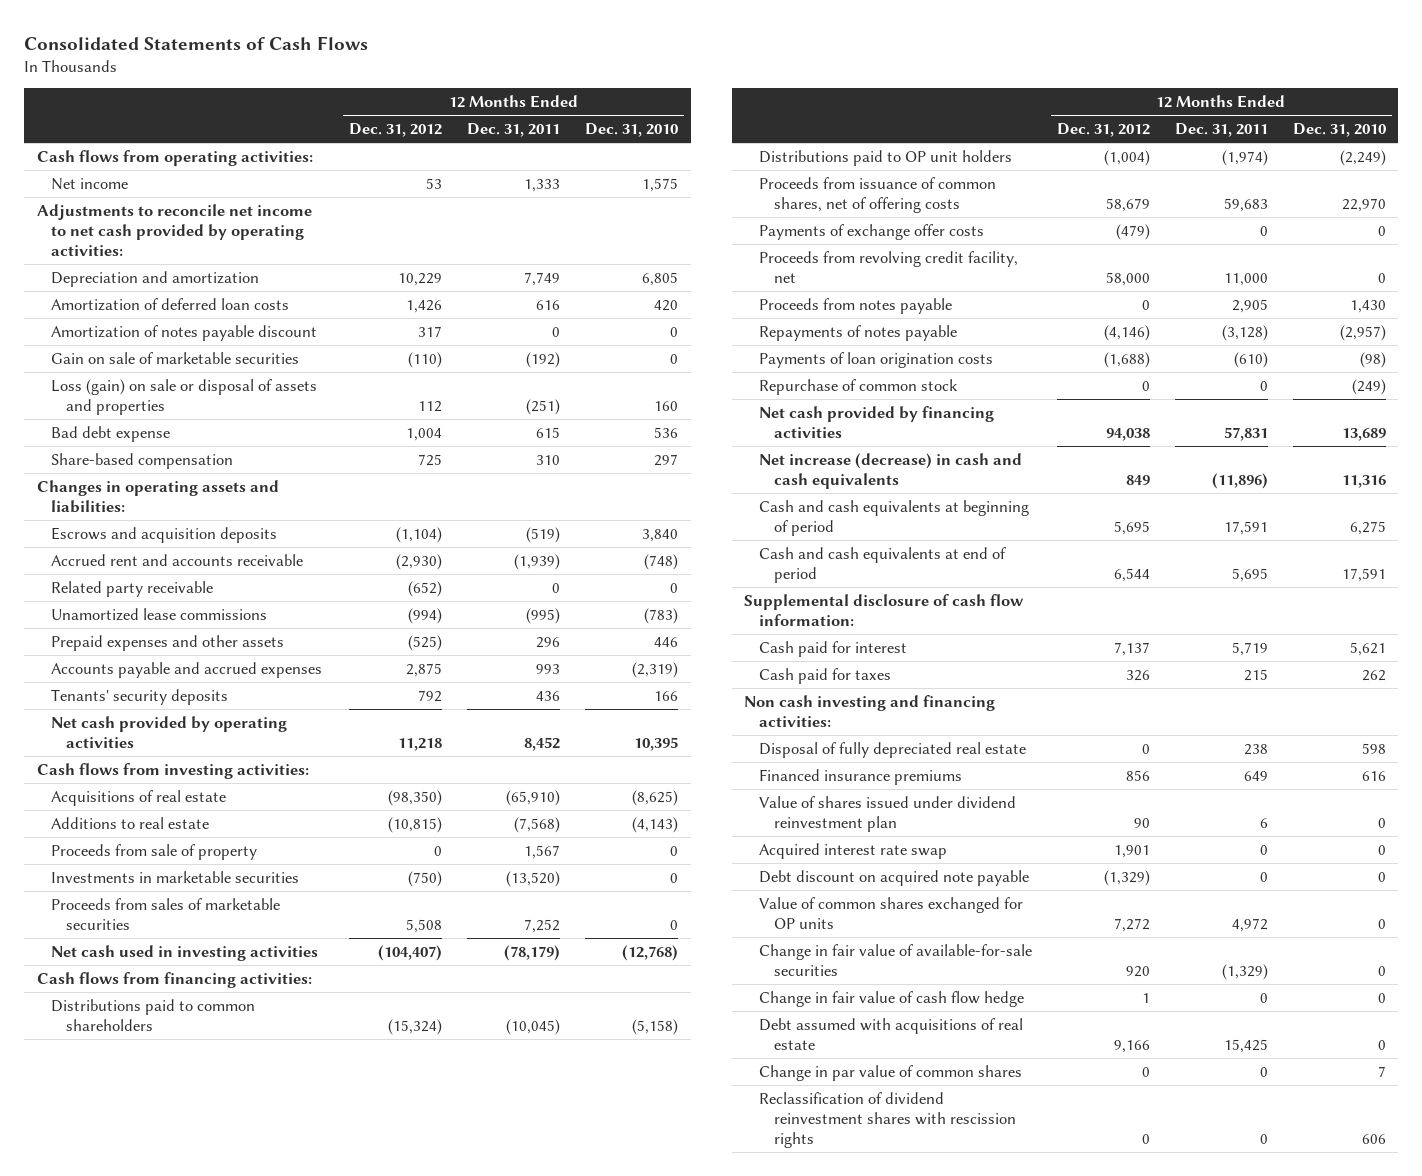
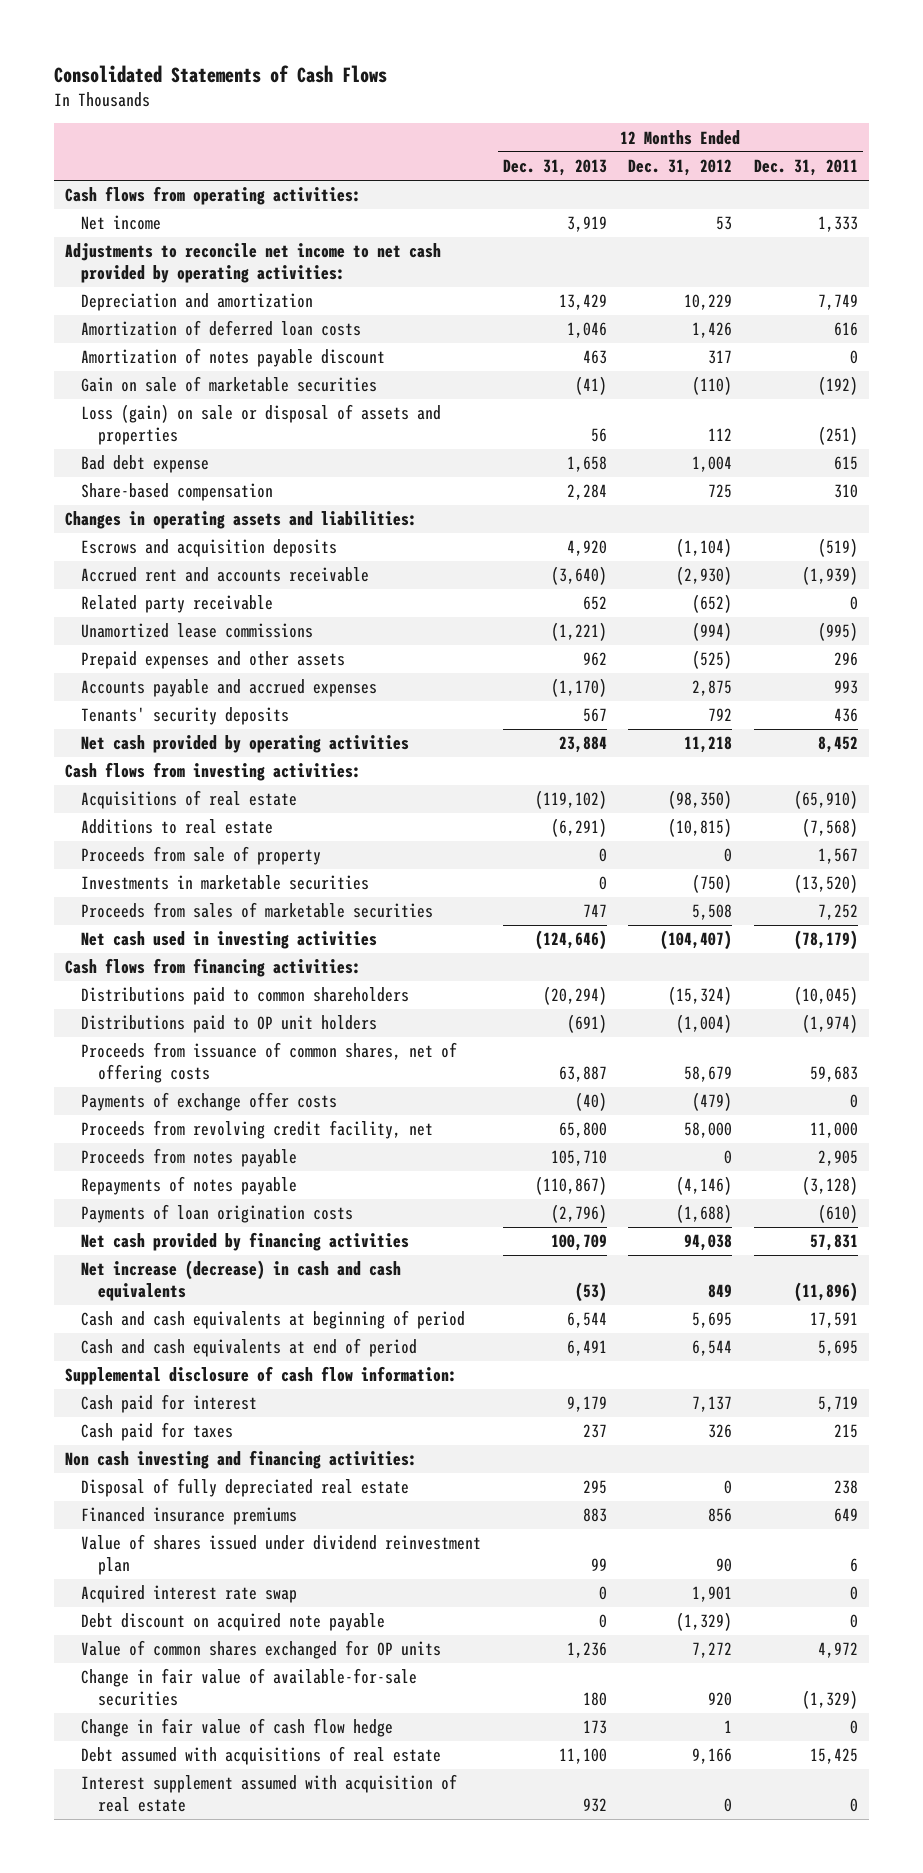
[585,122,679,137] Dec. 31, 2010 -> none
none -> [502,159,607,177] Dec. 31, 2013
[758,378,958,395] Repurchase of common stock -> none
[758,1064,1022,1081] Change in par value of common shares -> none
[758,1091,1016,1148] Reclassification of dividend reinvestment shares with rescission rights -> none
none -> [81,1774,458,1812] Interest supplement assumed with acquisition of real estate

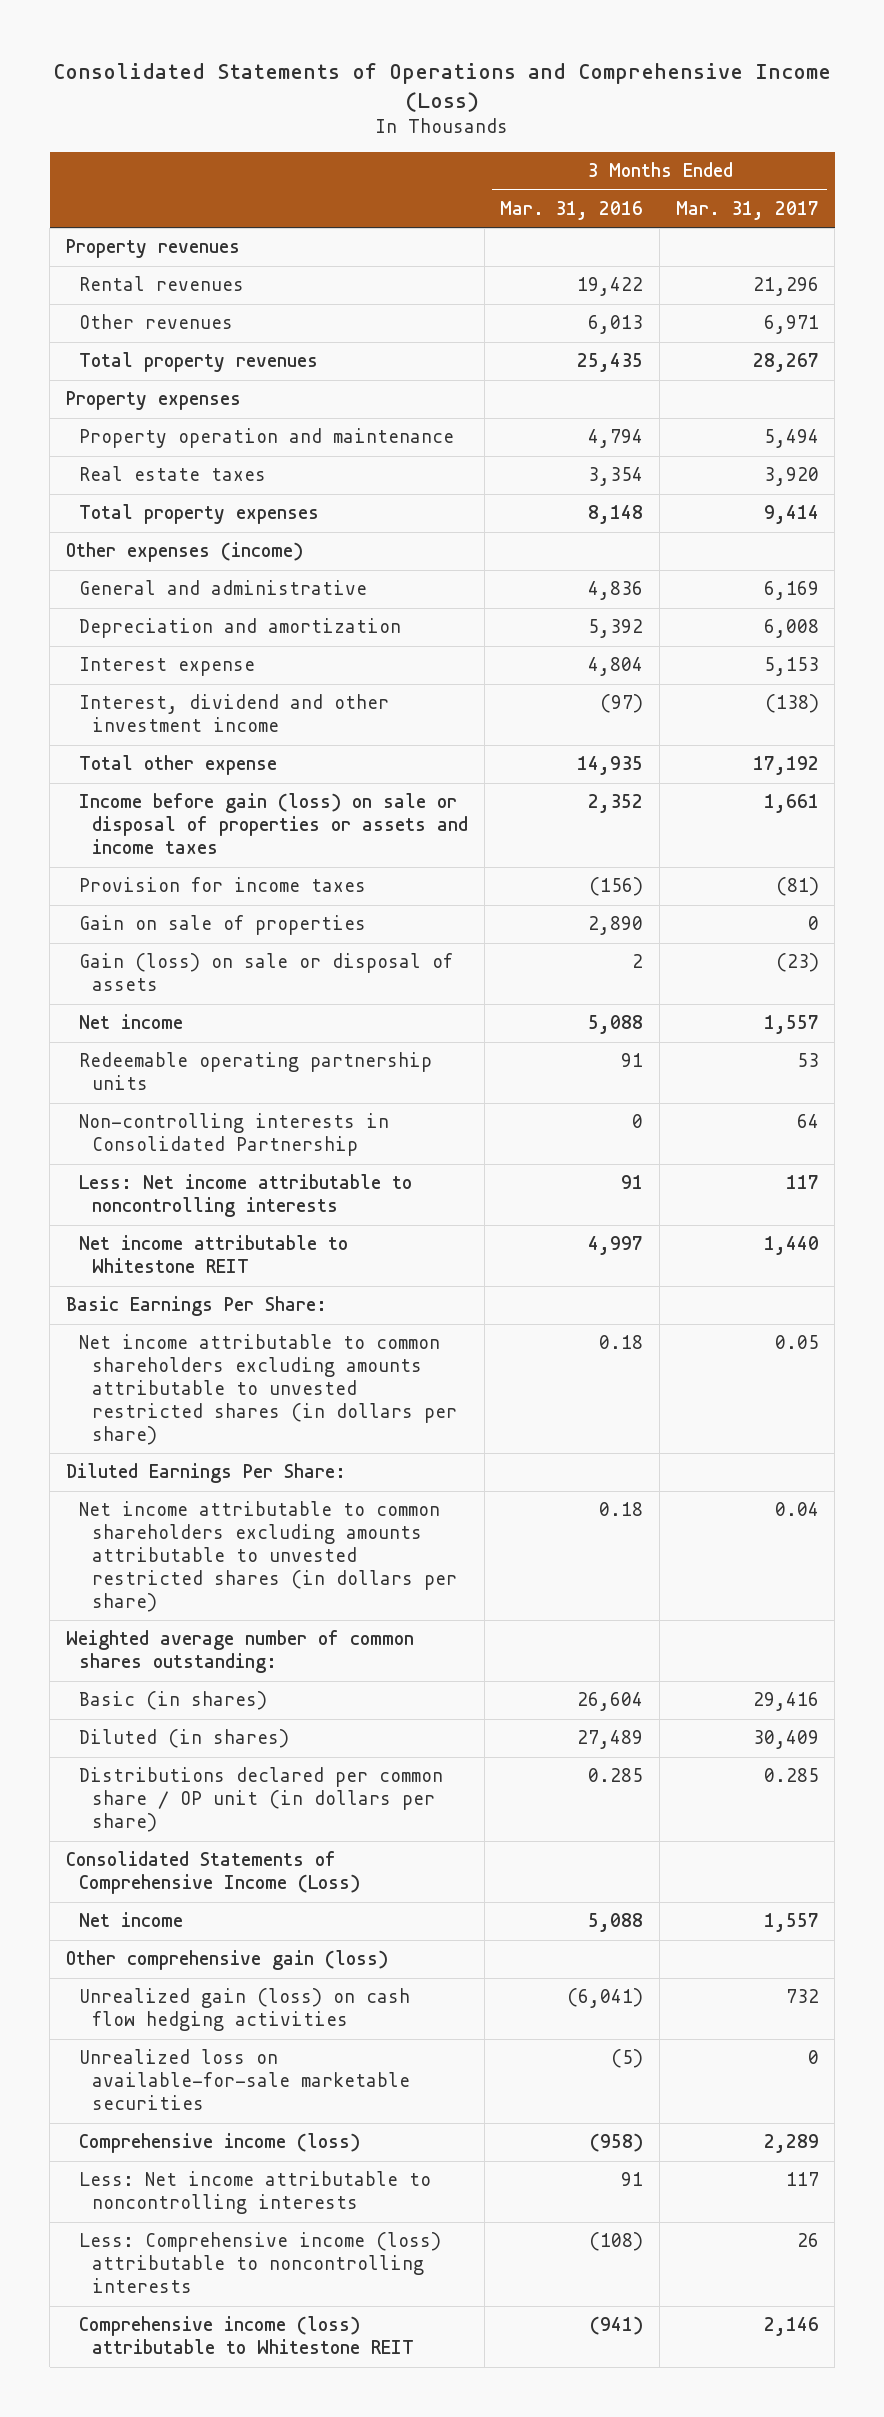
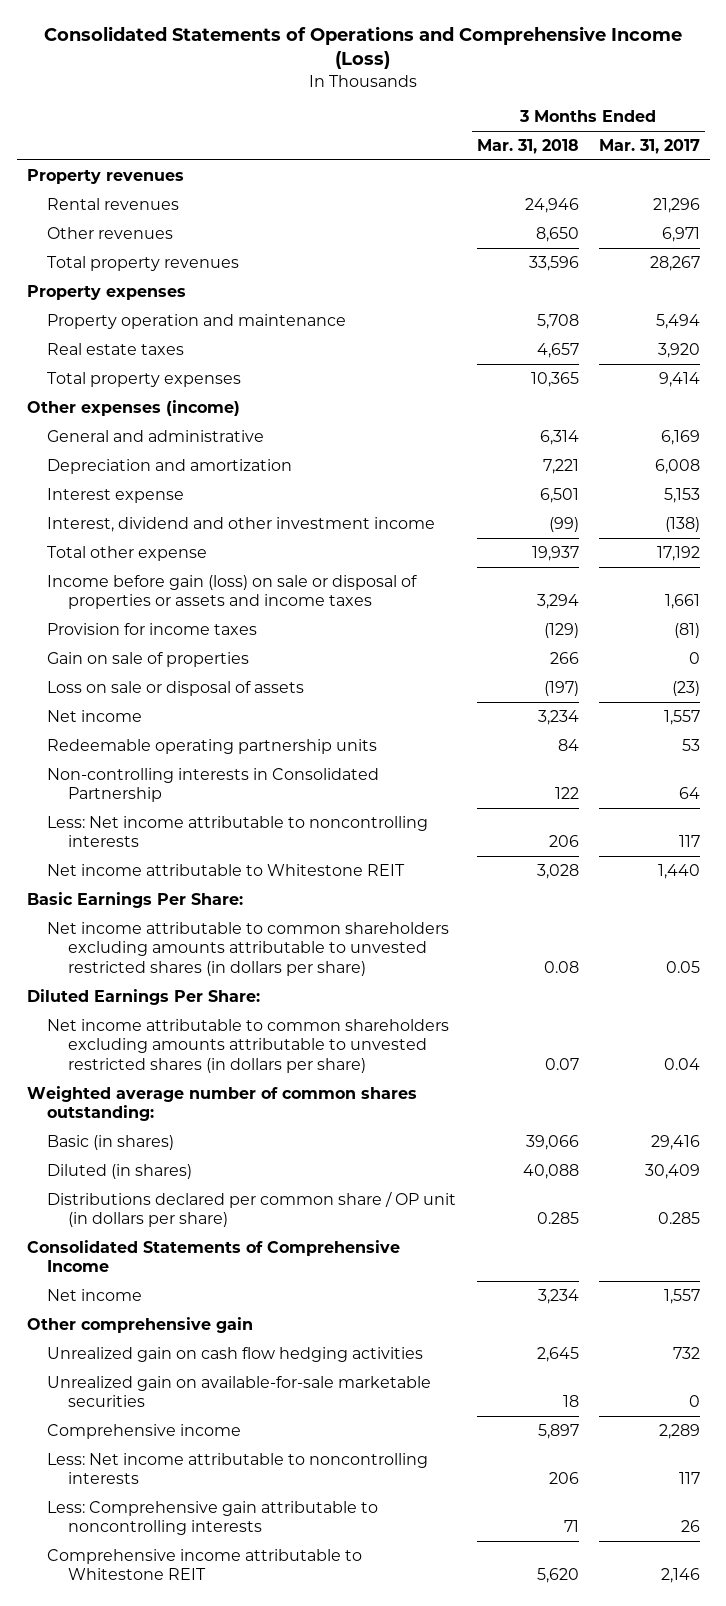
[500,200,644,220] Mar. 31, 2016 -> none
none -> [476,138,579,154] Mar. 31, 2018
[78,953,453,992] Gain (loss) on sale or disposal of assets -> [47,680,305,696] Loss on sale or disposal of assets
[65,1851,360,1895] Consolidated Statements of Comprehensive Income (Loss) -> [26,1239,400,1273] Consolidated Statements of Comprehensive Income
[65,1950,388,1971] Other comprehensive gain (loss) -> [26,1316,253,1333] Other comprehensive gain
[78,1988,410,2032] Unrealized gain (loss) on cash flow hedging activities -> [47,1346,424,1362] Unrealized gain on cash flow hedging activities
[78,2049,411,2111] Unrealized loss on available-for-sale marketable securities -> [47,1375,432,1408] Unrealized gain on available-for-sale marketable securities
[78,2133,360,2154] Comprehensive income (loss) -> [47,1423,242,1439] Comprehensive income
[78,2232,441,2294] Less: Comprehensive income (loss) attributable to noncontrolling interests -> [47,1500,379,1536] Less: Comprehensive gain attributable to noncontrolling interests
[78,2316,415,2355] Comprehensive income (loss) attributable to Whitestone REIT -> [47,1548,363,1581] Comprehensive income attributable to Whitestone REIT

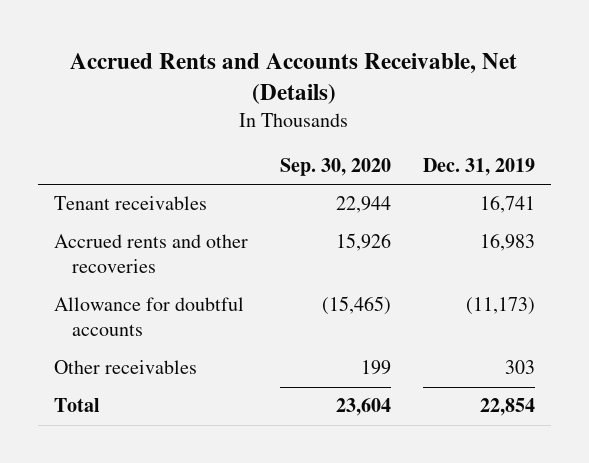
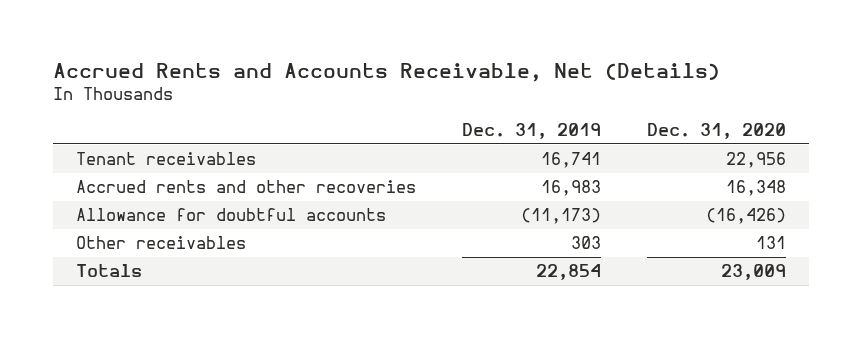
[279,158,391,177] Sep. 30, 2020 -> none
none -> [647,123,787,140] Dec. 31, 2020
[53,398,100,413] Total -> [75,263,142,277] Totals

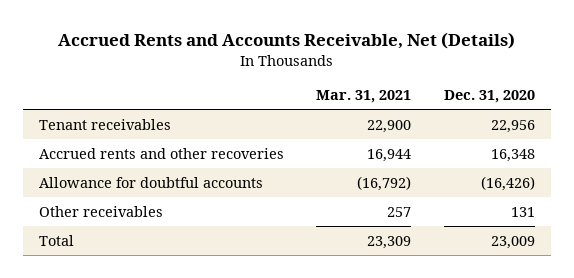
[461,123,601,140] Dec. 31, 2019 -> none
none -> [316,90,412,104] Mar. 31, 2021
[75,263,142,277] Totals -> [39,234,75,246] Total

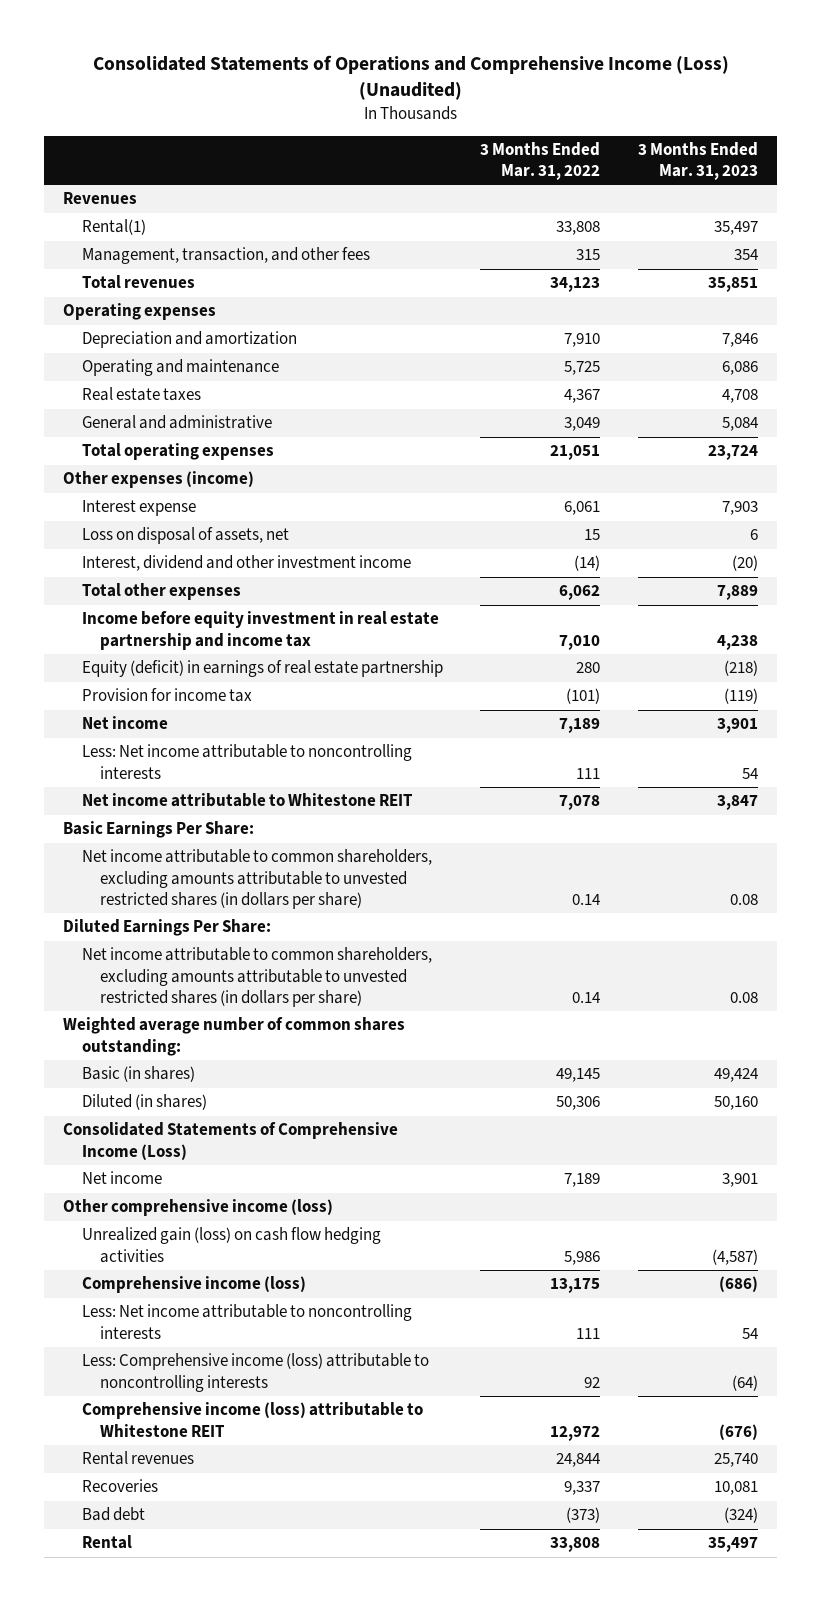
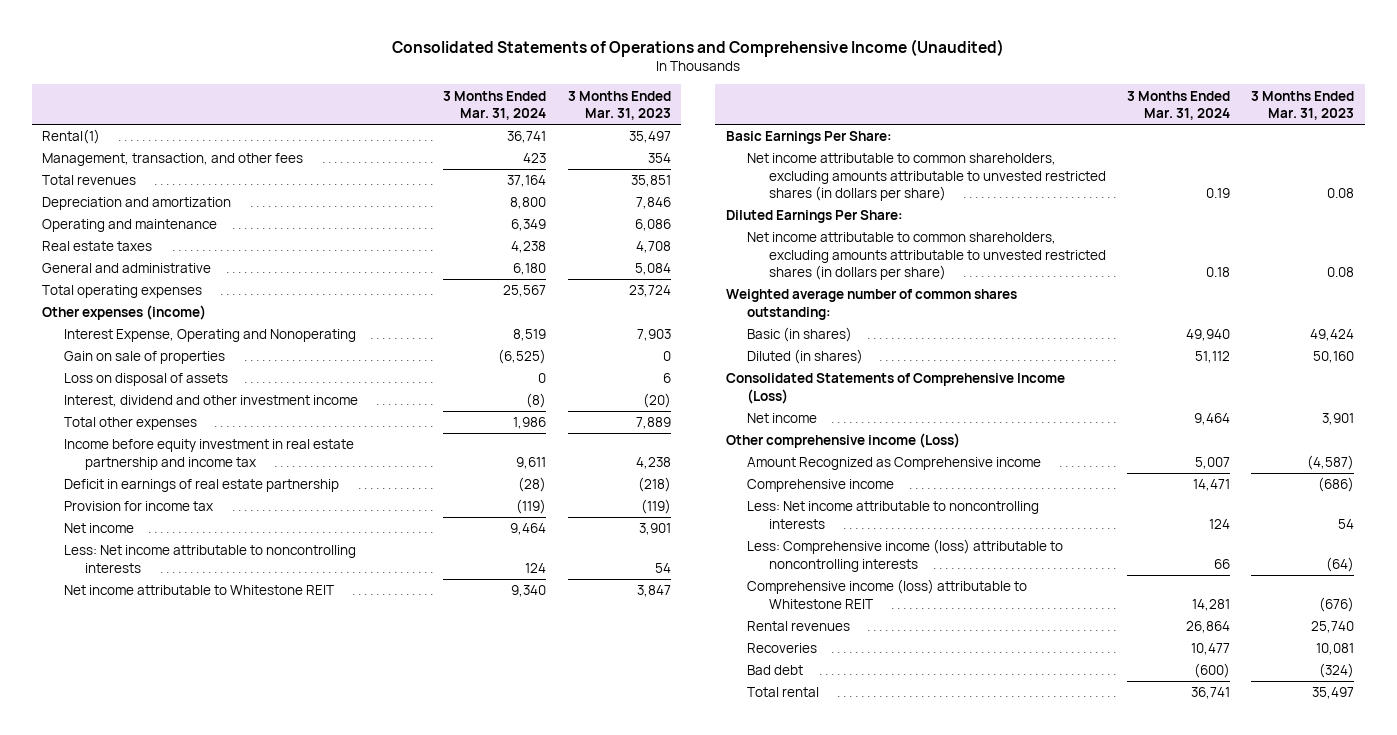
[92,55,729,101] Consolidated Statements of Operations and Comprehensive Income (Loss) (Unaudited) -> [392,38,1005,57] Consolidated Statements of Operations and Comprehensive Income (Unaudited)
[480,141,601,181] 3 Months Ended Mar. 31, 2022 -> none
none -> [443,90,547,121] 3 Months Ended Mar. 31, 2024
[62,192,137,205] Revenues -> none
[62,303,216,321] Operating expenses -> none
[81,500,196,517] Interest expense -> [63,329,356,343] Interest Expense, Operating and Nonoperating
none -> [63,351,225,365] Gain on sale of properties
[81,527,289,545] Loss on disposal of assets, net -> [63,373,228,387] Loss on disposal of assets
[81,660,443,678] Equity (deficit) in earnings of real estate partnership -> [63,479,339,493] Deficit in earnings of real estate partnership
[62,1199,333,1217] Other comprehensive income (loss) -> [725,433,960,449] Other comprehensive income (Loss)
[81,1227,381,1263] Unrealized gain (loss) on cash flow hedging activities -> [747,457,1042,471] Amount Recognized as Comprehensive income
[81,1276,306,1294] Comprehensive income (loss) -> [747,479,895,493] Comprehensive income
[81,1535,132,1550] Rental -> [747,687,820,698] Total rental

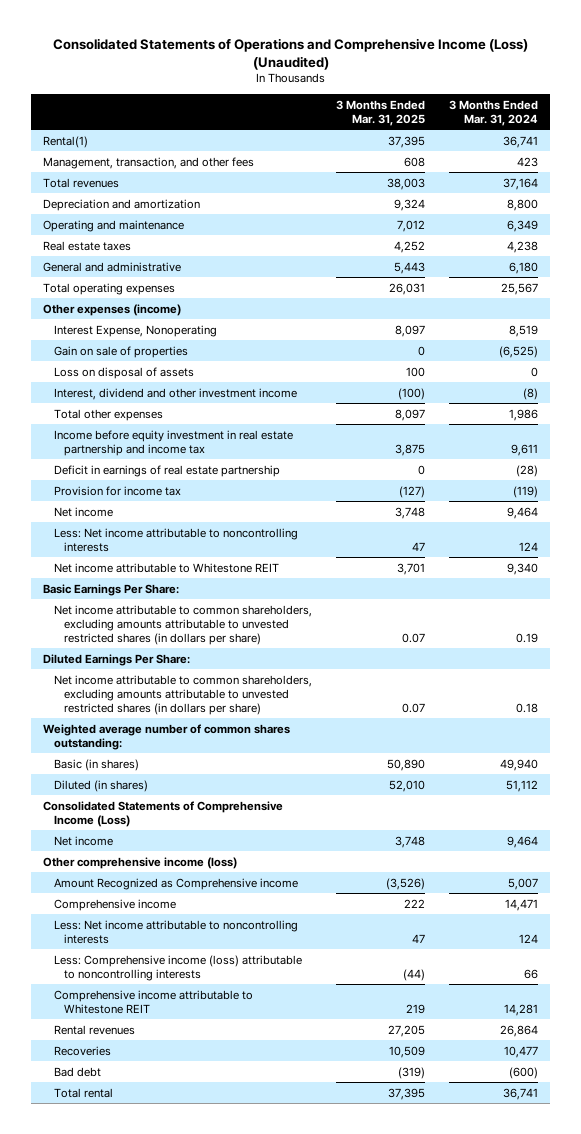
[392,38,1005,57] Consolidated Statements of Operations and Comprehensive Income (Unaudited) -> [52,37,528,70] Consolidated Statements of Operations and Comprehensive Income (Loss) (Unaudited)
[567,90,671,121] 3 Months Ended Mar. 31, 2023 -> none
none -> [335,99,425,126] 3 Months Ended Mar. 31, 2025
[63,329,356,343] Interest Expense, Operating and Nonoperating -> [53,324,217,337] Interest Expense, Nonoperating
[725,433,960,449] Other comprehensive income (Loss) -> [43,856,238,869] Other comprehensive income (loss)
[747,579,1028,609] Comprehensive income (loss) attributable to Whitestone REIT -> [53,989,253,1014] Comprehensive income attributable to Whitestone REIT

